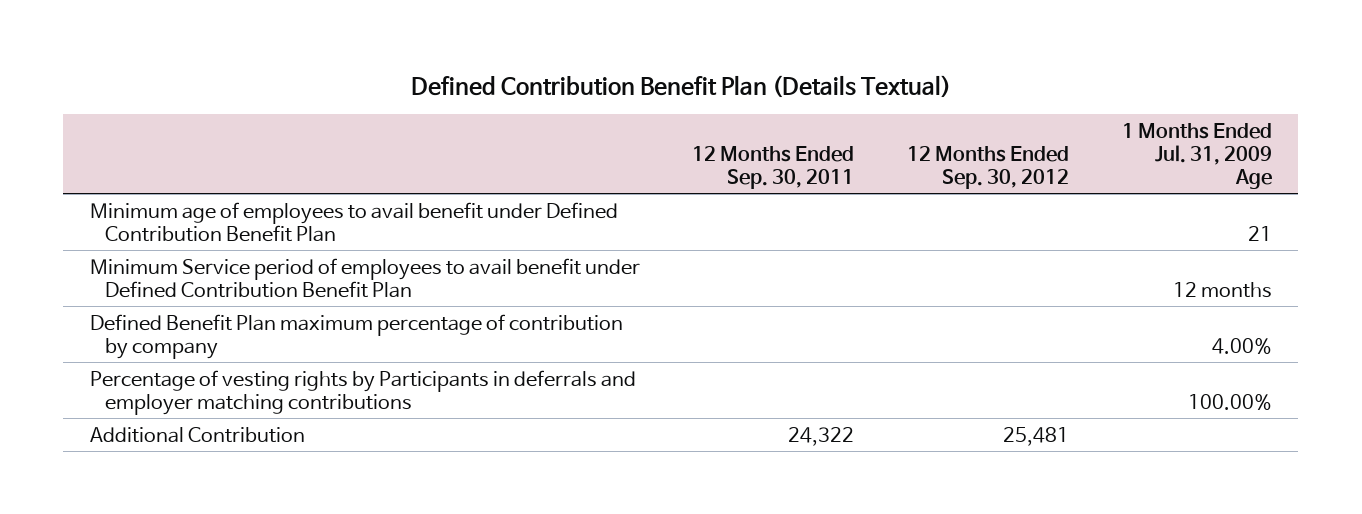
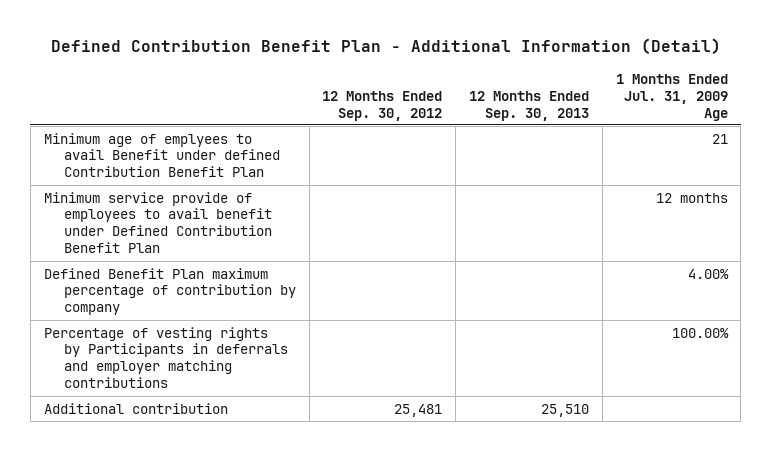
[410,75,951,99] Defined Contribution Benefit Plan (Details Textual) -> [50,38,721,55] Defined Contribution Benefit Plan - Additional Information (Detail)
[692,145,855,189] 12 Months Ended Sep. 30, 2011 -> none
none -> [468,90,589,121] 12 Months Ended Sep. 30, 2013
[89,201,618,242] Minimum age of employees to avail benefit under Defined Contribution Benefit Plan -> [43,132,280,178] Minimum age of emplyees to avail Benefit under defined Contribution Benefit Plan
[89,257,640,298] Minimum Service period of employees to avail benefit under Defined Contribution Benefit Plan -> [43,191,272,254] Minimum service provide of employees to avail benefit under Defined Contribution Benefit Plan
[89,426,305,443] Additional Contribution -> [43,402,228,414] Additional contribution

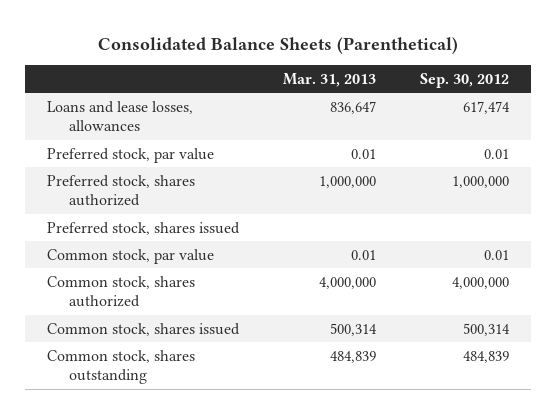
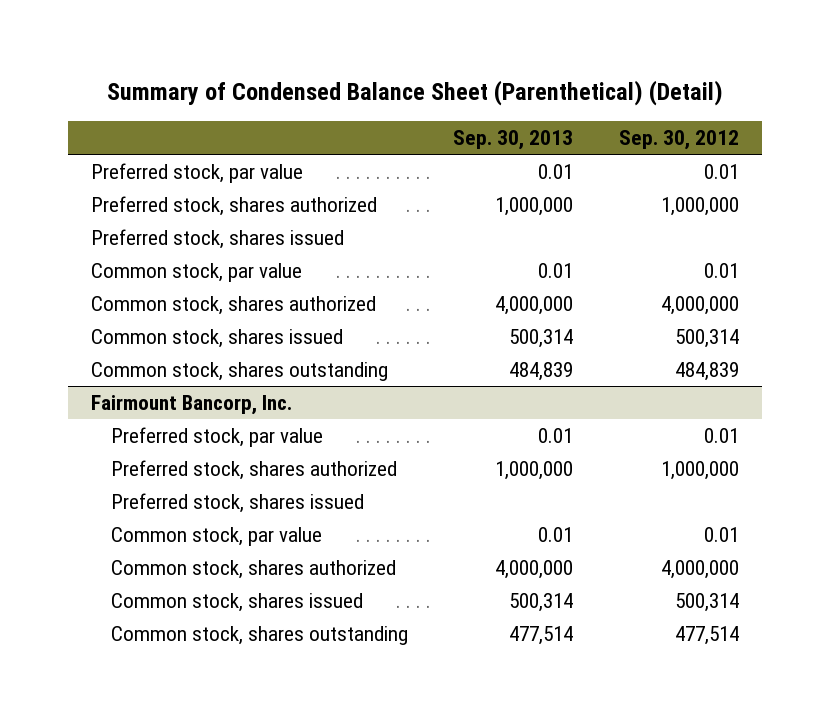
[97,36,458,54] Consolidated Balance Sheets (Parenthetical) -> [106,80,723,107] Summary of Condensed Balance Sheet (Parenthetical) (Detail)
[282,72,376,87] Mar. 31, 2013 -> none
none -> [453,130,574,151] Sep. 30, 2013
[46,100,193,132] Loans and lease losses, allowances -> none
none -> [90,394,292,415] Fairmount Bancorp, Inc.
none -> [111,426,324,447] Preferred stock, par value
none -> [111,459,398,480] Preferred stock, shares authorized
none -> [111,492,365,513] Preferred stock, shares issued
none -> [111,526,323,546] Common stock, par value
none -> [111,559,397,579] Common stock, shares authorized
none -> [111,592,364,612] Common stock, shares issued
none -> [111,625,409,645] Common stock, shares outstanding

